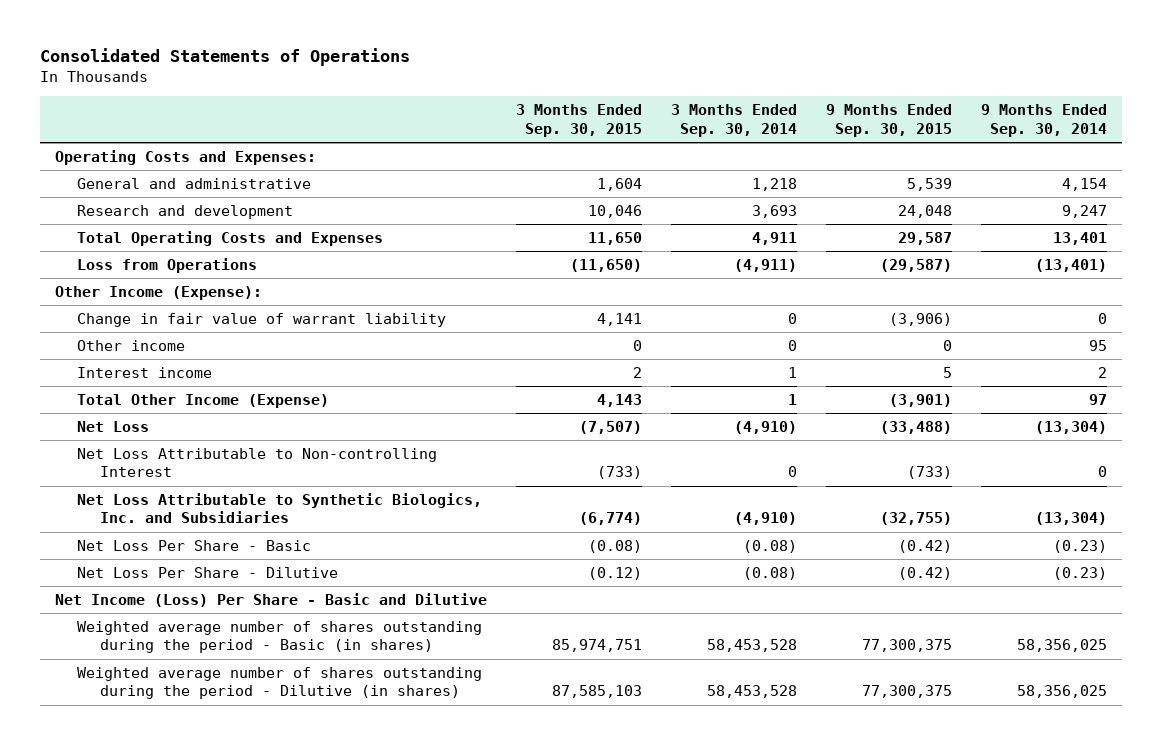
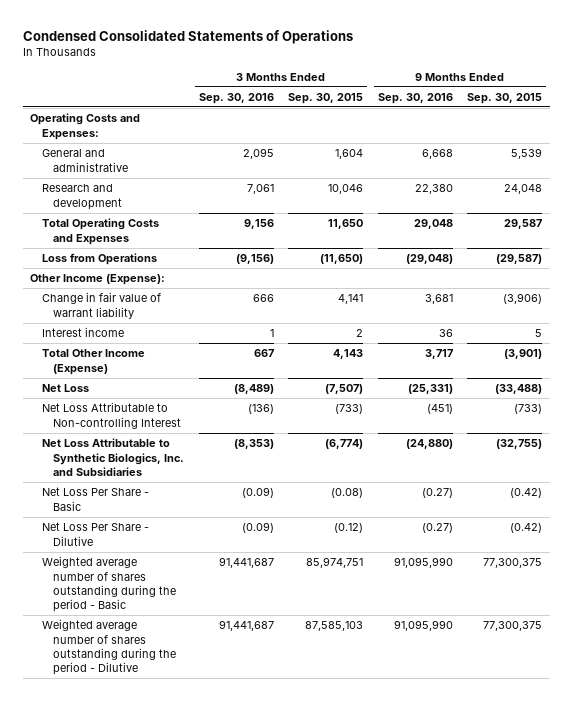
[40,48,411,67] Consolidated Statements of Operations -> [23,29,354,44] Condensed Consolidated Statements of Operations
[671,104,798,137] 3 Months Ended Sep. 30, 2014 -> none
[981,104,1108,137] 9 Months Ended Sep. 30, 2014 -> none
none -> [198,92,274,104] Sep. 30, 2016
none -> [377,92,453,104] Sep. 30, 2016
[77,339,186,351] Other income -> none
[54,592,487,607] Net Income (Loss) Per Share - Basic and Dilutive -> none
[77,620,483,654] Weighted average number of shares outstanding during the period - Basic (in shares) -> [41,556,177,613] Weighted average number of shares outstanding during the period - Basic
[77,666,483,700] Weighted average number of shares outstanding during the period - Dilutive (in shares) -> [41,619,177,676] Weighted average number of shares outstanding during the period - Dilutive

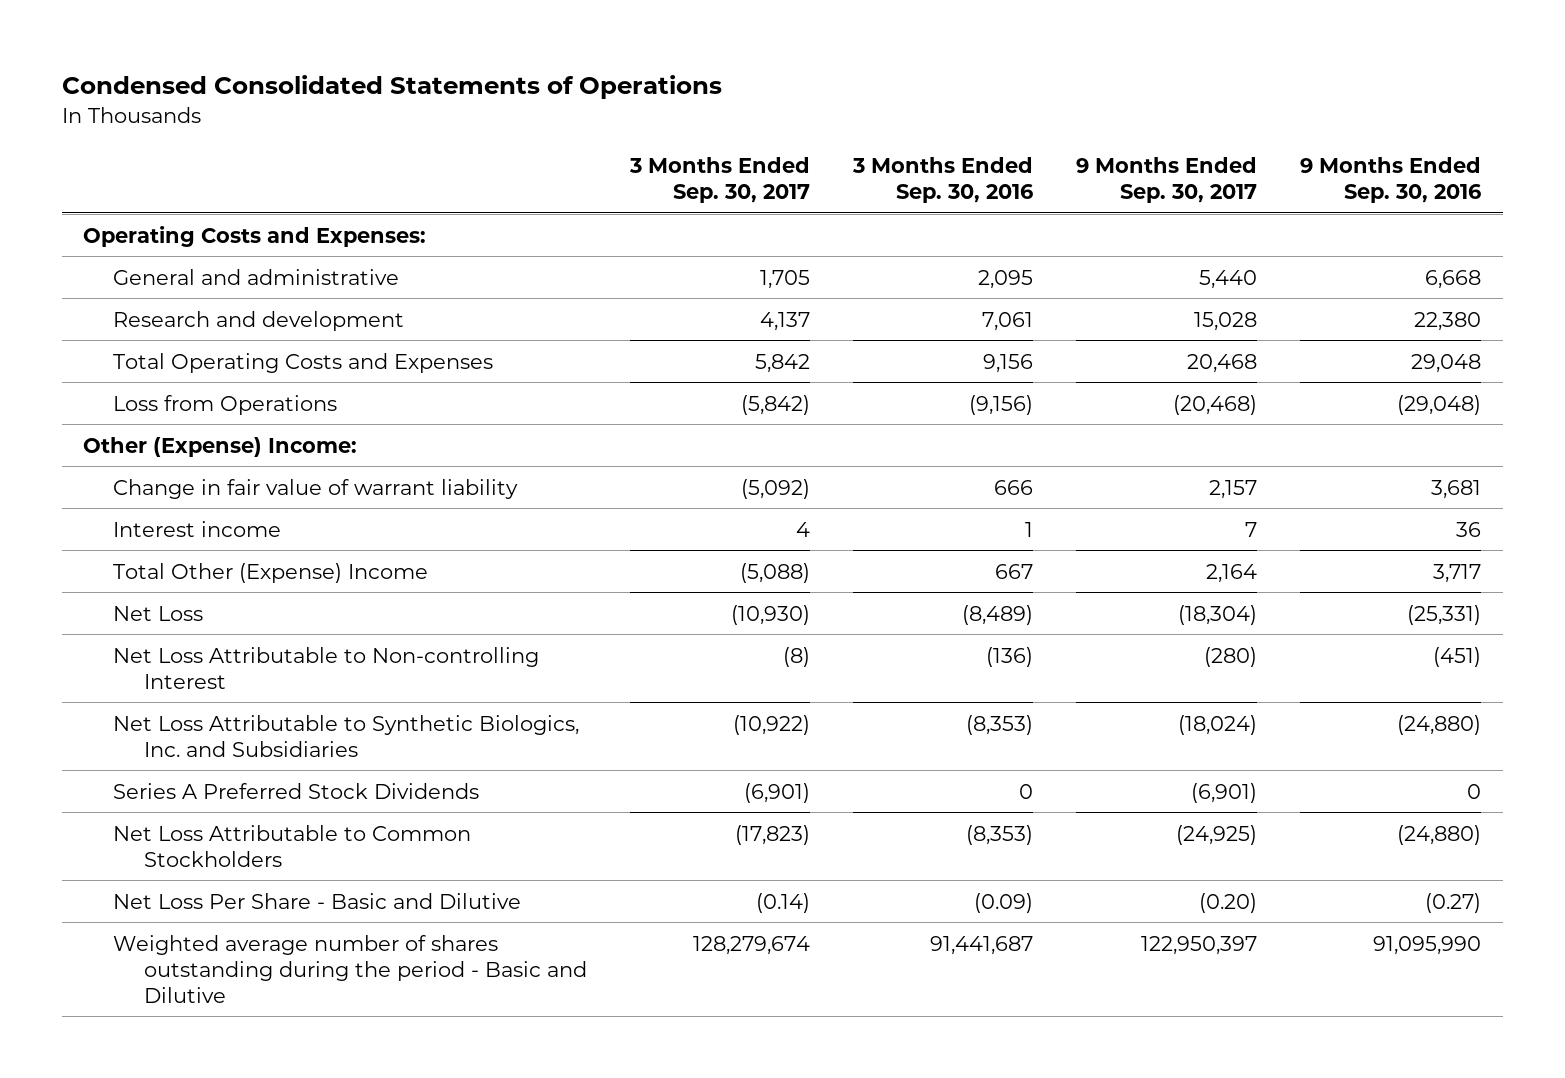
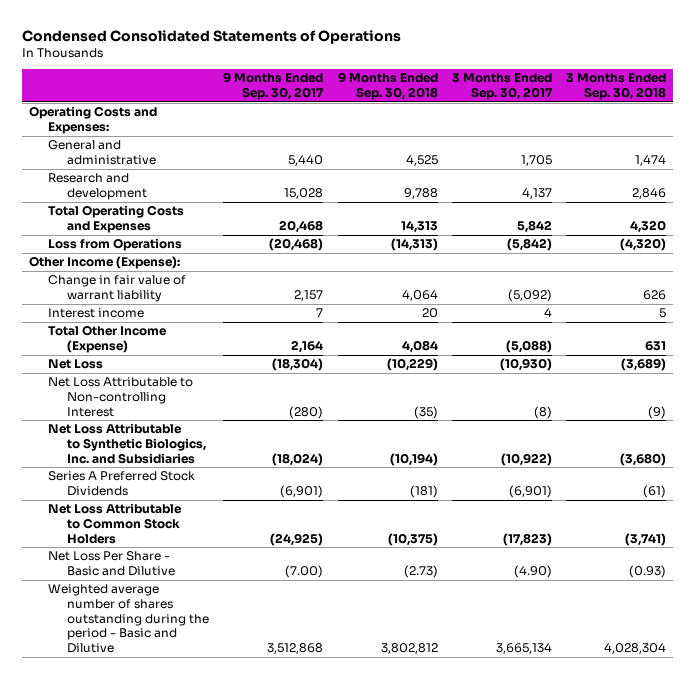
[852,156,1034,203] 3 Months Ended Sep. 30, 2016 -> none
[1300,156,1482,203] 9 Months Ended Sep. 30, 2016 -> none
none -> [337,72,438,101] 9 Months Ended Sep. 30, 2018
none -> [566,73,667,101] 3 Months Ended Sep. 30, 2018
[83,436,358,457] Other (Expense) Income: -> [28,256,180,270] Other Income (Expense):
[113,562,429,583] Total Other (Expense) Income -> [47,325,167,354] Total Other Income (Expense)
[113,824,472,867] Net Loss Attributable to Common Stockholders -> [47,503,182,544] Net Loss Attributable to Common Stock Holders
[756,892,811,913] (0.14) -> [513,565,552,579] (4.90)
[1199,892,1258,913] (0.20) -> [285,565,324,579] (7.00)
[693,935,811,955] 128,279,674 -> [495,642,552,654] 3,665,134
[1141,935,1258,955] 122,950,397 -> [267,642,324,654] 3,512,868

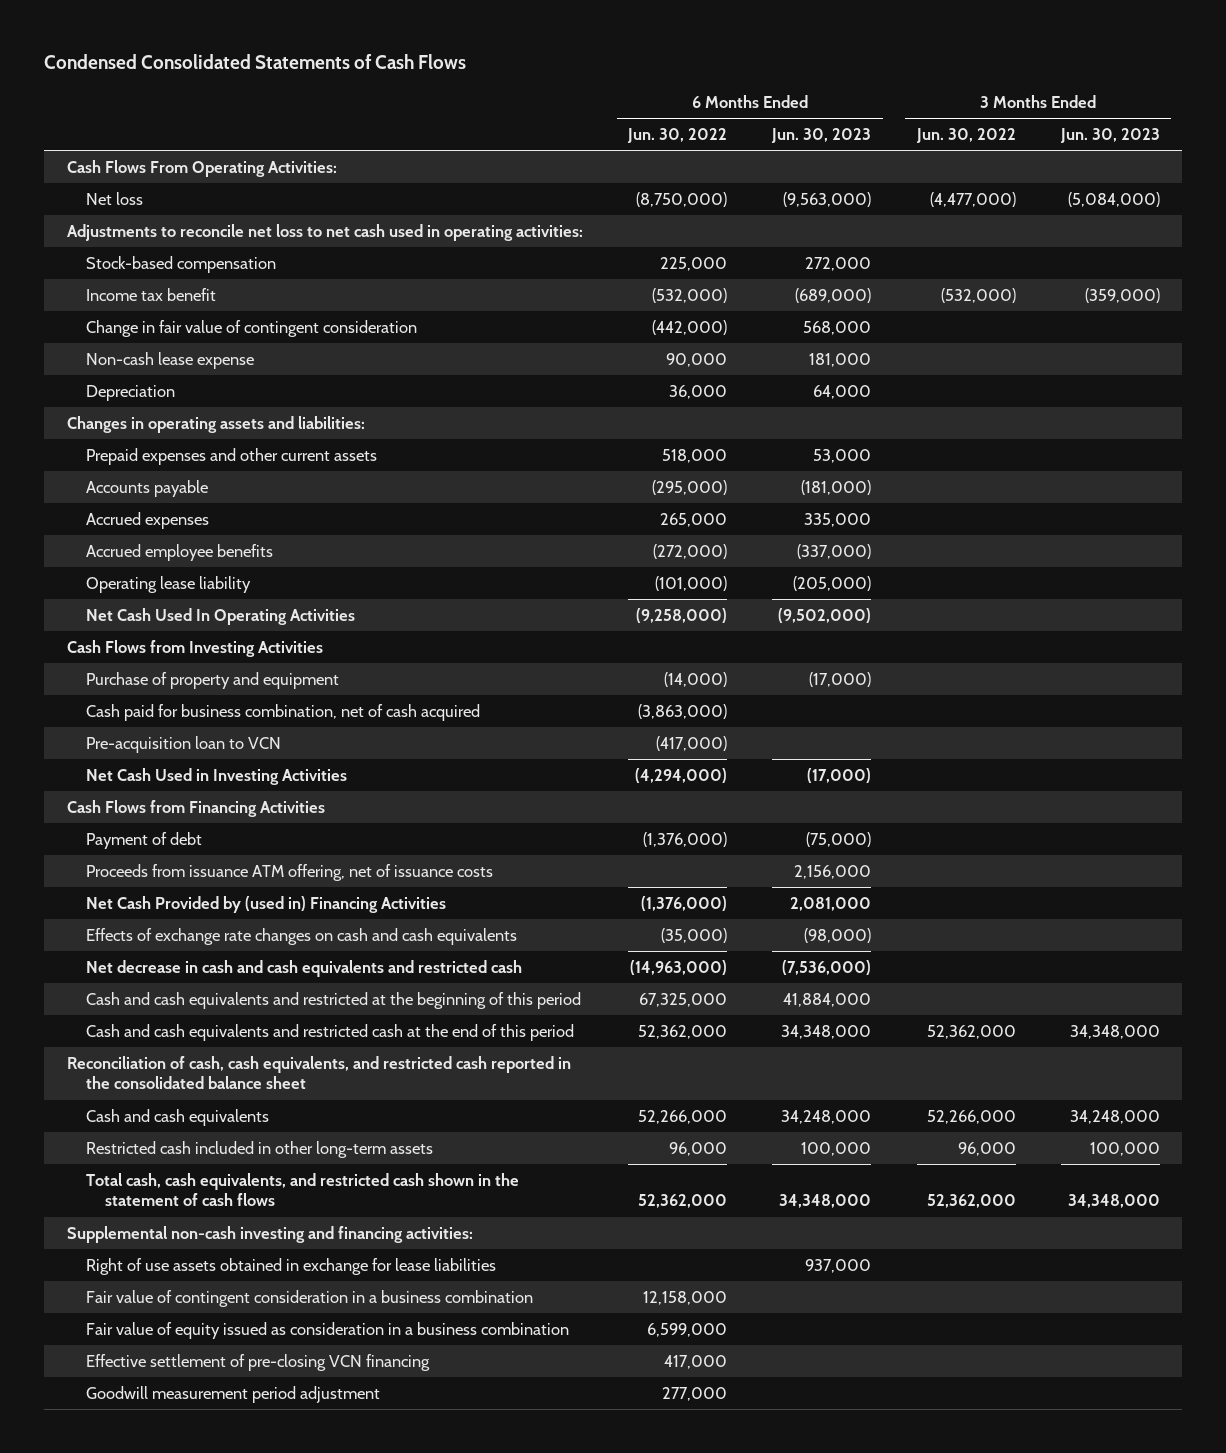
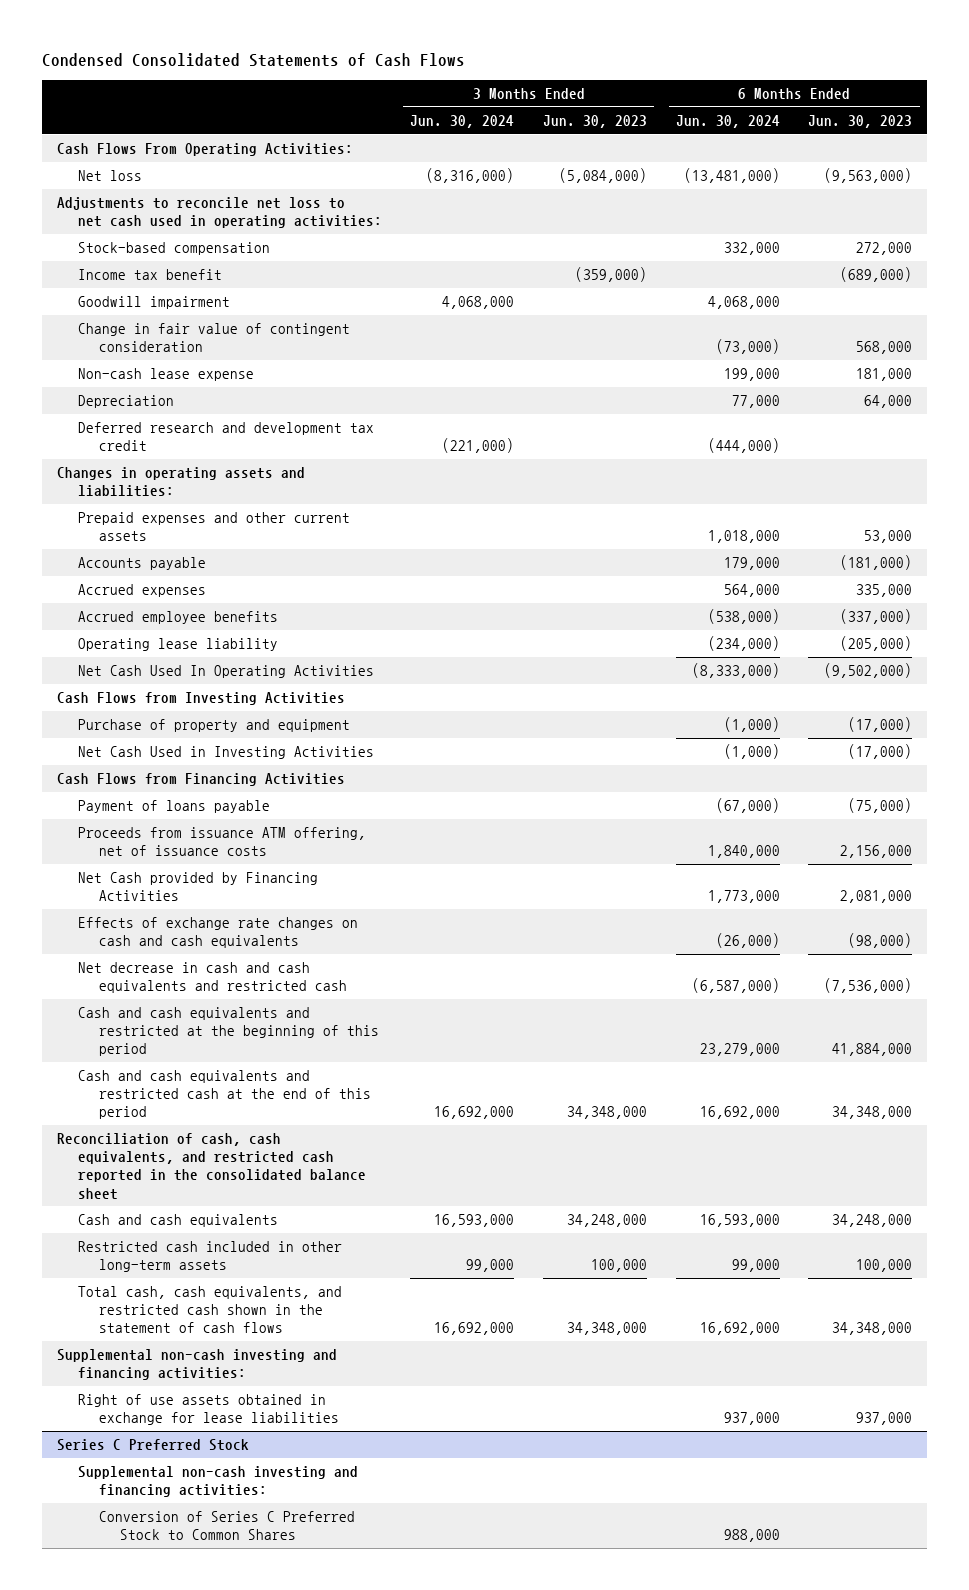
[626,127,727,143] Jun. 30, 2022 -> none
[915,127,1016,143] Jun. 30, 2022 -> none
none -> [410,115,515,129] Jun. 30, 2024
none -> [675,115,780,129] Jun. 30, 2024
none -> [77,296,230,310] Goodwill impairment
none -> [77,422,374,452] Deferred research and development tax credit
[85,703,480,721] Cash paid for business combination, net of cash acquired -> none
[85,735,281,753] Pre-acquisition loan to VCN -> none
[85,831,202,849] Payment of debt -> [77,800,270,814] Payment of loans payable
[85,895,446,913] Net Cash Provided by (used in) Financing Activities -> [77,872,318,902] Net Cash provided by Financing Activities
[85,1289,533,1307] Fair value of contingent consideration in a business combination -> none
[85,1321,569,1339] Fair value of equity issued as consideration in a business combination -> none
[85,1353,430,1371] Effective settlement of pre-closing VCN financing -> none
[85,1385,380,1403] Goodwill measurement period adjustment -> none
none -> [56,1439,249,1452] Series C Preferred Stock
none -> [77,1466,358,1498] Supplemental non-cash investing and financing activities:
none -> [98,1511,355,1541] Conversion of Series C Preferred Stock to Common Shares

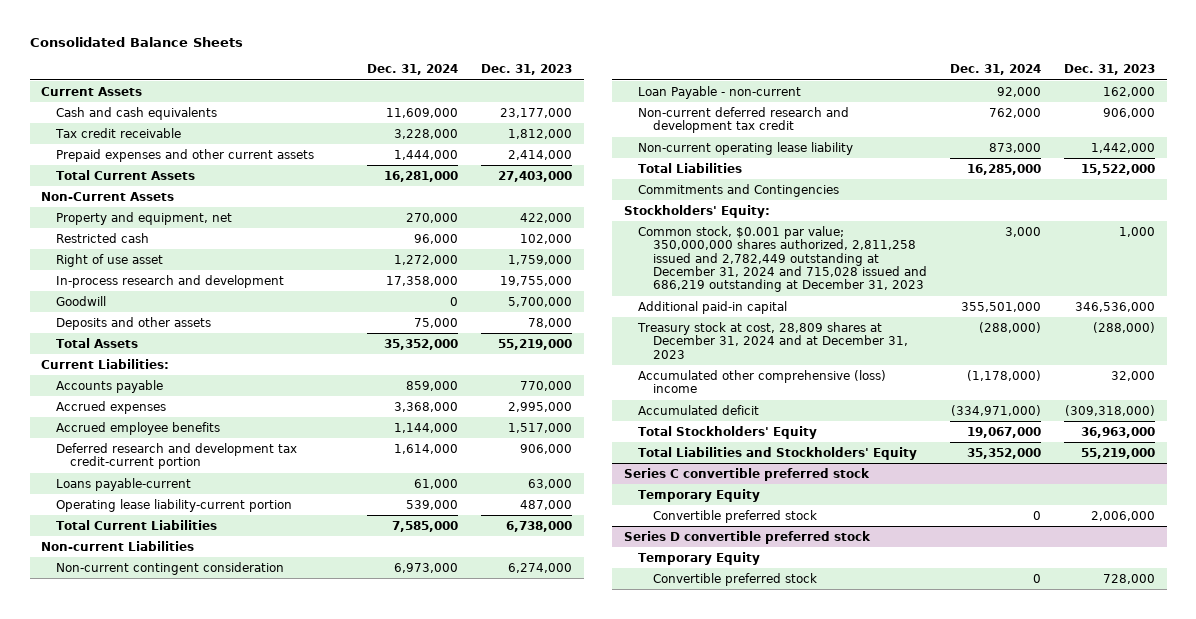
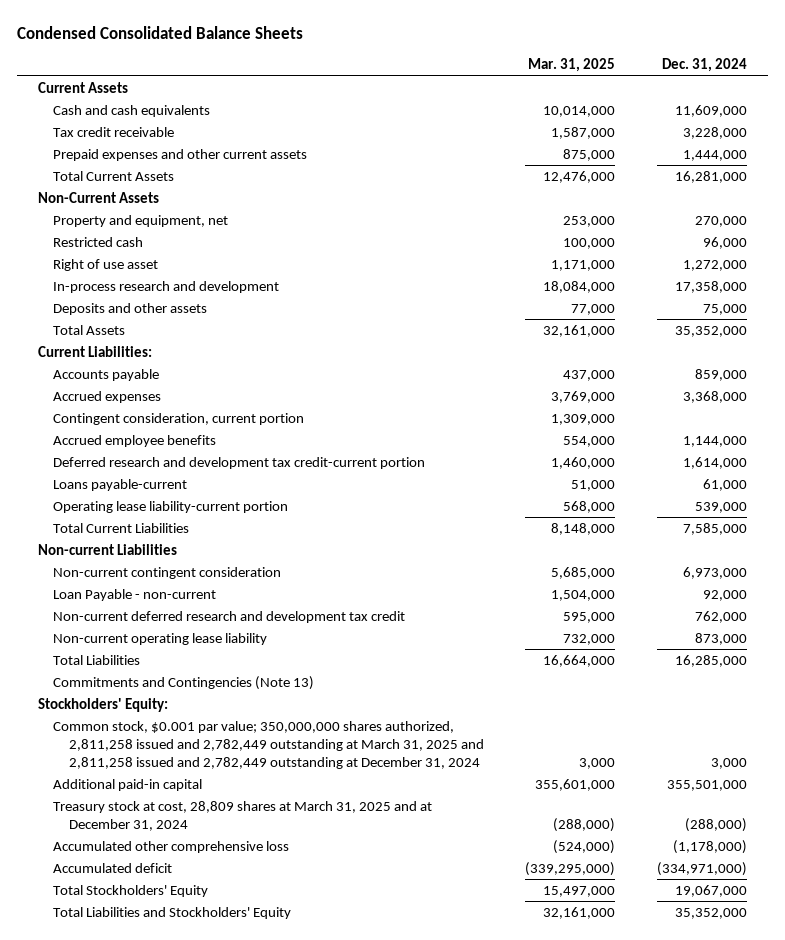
[29,37,243,48] Consolidated Balance Sheets -> [16,26,303,40] Condensed Consolidated Balance Sheets
[481,64,573,76] Dec. 31, 2023 -> none
none -> [528,58,616,73] Mar. 31, 2025
[55,295,106,306] Goodwill -> none
none -> [53,412,305,425] Contingent consideration, current portion
[638,183,840,197] Commitments and Contingencies -> [53,675,315,690] Commitments and Contingencies (Note 13)
[638,225,927,293] Common stock, $0.001 par value; 350,000,000 shares authorized, 2,811,258 issued and 2,782,449 outstanding at December 31, 2024 and 715,028 issued and 686,219 outstanding at December 31, 2023 -> [53,720,484,769] Common stock, $0.001 par value; 350,000,000 shares authorized, 2,811,258 issued and 2,782,449 outstanding at March 31, 2025 and 2,811,258 issued and 2,782,449 outstanding at December 31, 2024
[637,321,908,359] Treasury stock at cost, 28,809 shares at December 31, 2024 and at December 31, 2023 -> [53,800,433,831] Treasury stock at cost, 28,809 shares at March 31, 2025 and at December 31, 2024
[638,369,887,394] Accumulated other comprehensive (loss) income -> [53,840,290,853] Accumulated other comprehensive loss
[623,467,870,481] Series C convertible preferred stock -> none
[638,488,761,502] Temporary Equity -> none
[652,509,817,523] Convertible preferred stock -> none
[623,530,871,544] Series D convertible preferred stock -> none
[638,551,761,565] Temporary Equity -> none
[652,572,817,586] Convertible preferred stock -> none

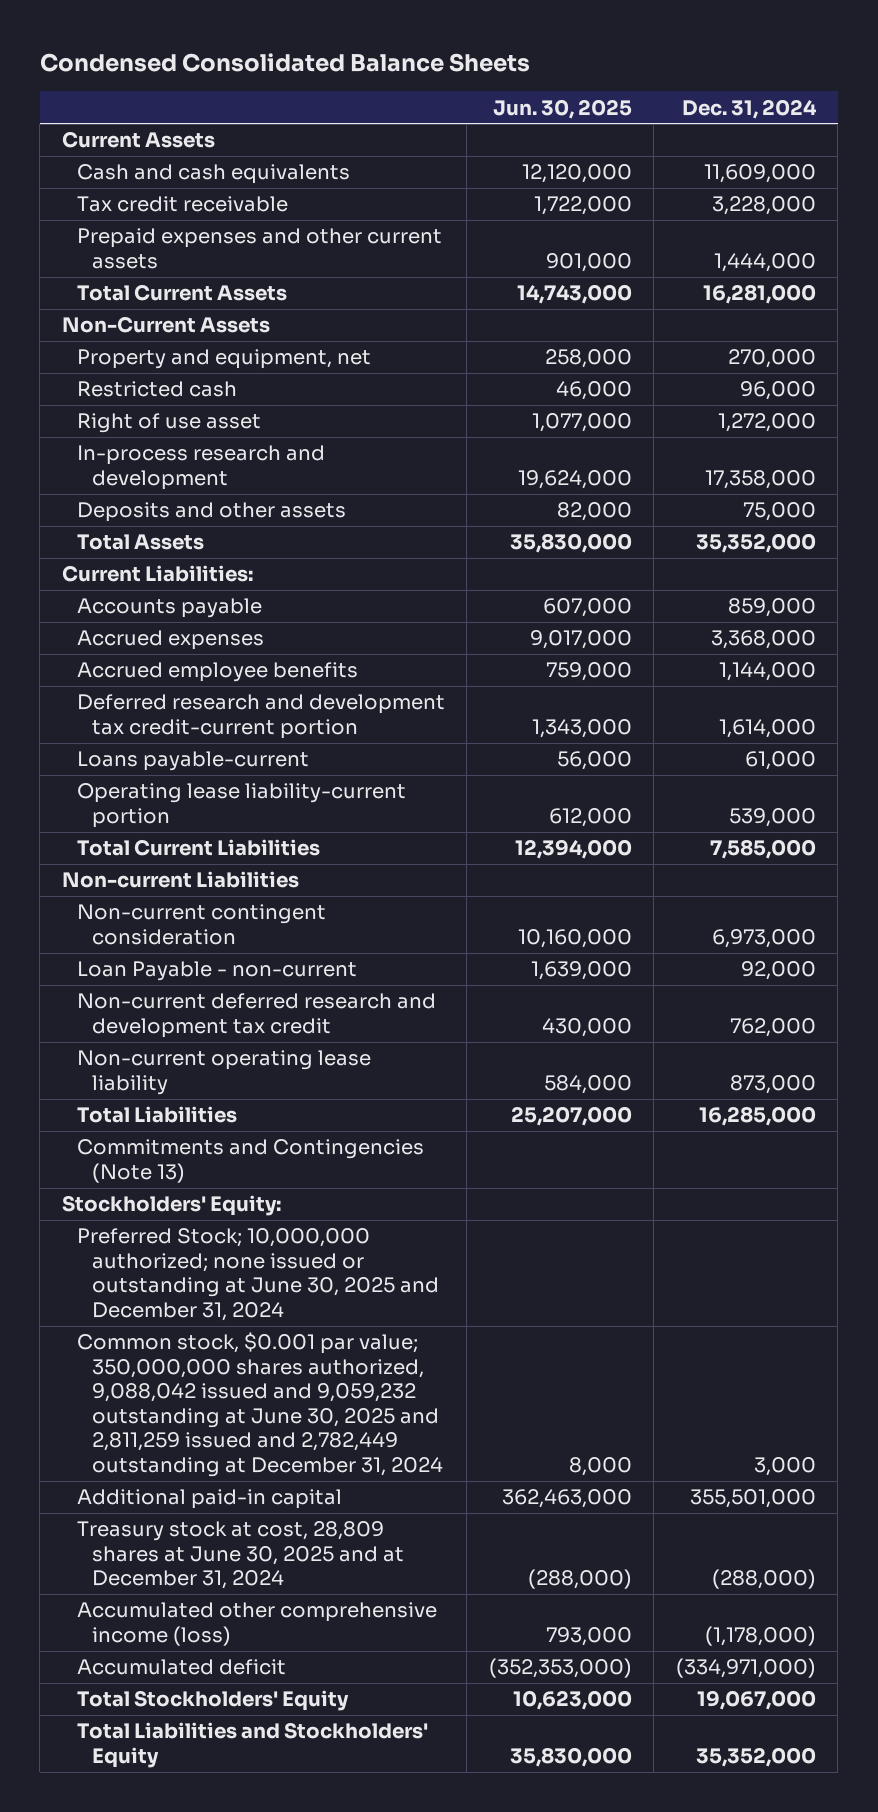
[528,58,616,73] Mar. 31, 2025 -> none
none -> [492,98,632,119] Jun. 30, 2025
[53,412,305,425] Contingent consideration, current portion -> none
none -> [76,1228,439,1321] Preferred Stock; 10,000,000 authorized; none issued or outstanding at June 30, 2025 and December 31, 2024
[53,720,484,769] Common stock, $0.001 par value; 350,000,000 shares authorized, 2,811,258 issued and 2,782,449 outstanding at March 31, 2025 and 2,811,258 issued and 2,782,449 outstanding at December 31, 2024 -> [76,1332,443,1478] Common stock, $0.001 par value; 350,000,000 shares authorized, 9,088,042 issued and 9,059,232 outstanding at June 30, 2025 and 2,811,259 issued and 2,782,449 outstanding at December 31, 2024
[53,800,433,831] Treasury stock at cost, 28,809 shares at March 31, 2025 and at December 31, 2024 -> [76,1521,404,1590] Treasury stock at cost, 28,809 shares at June 30, 2025 and at December 31, 2024
[53,840,290,853] Accumulated other comprehensive loss -> [76,1602,437,1646] Accumulated other comprehensive income (loss)

